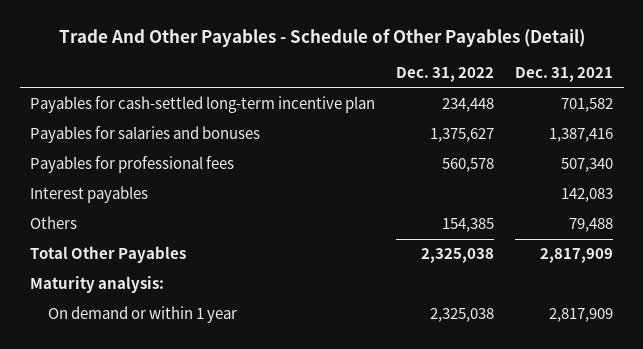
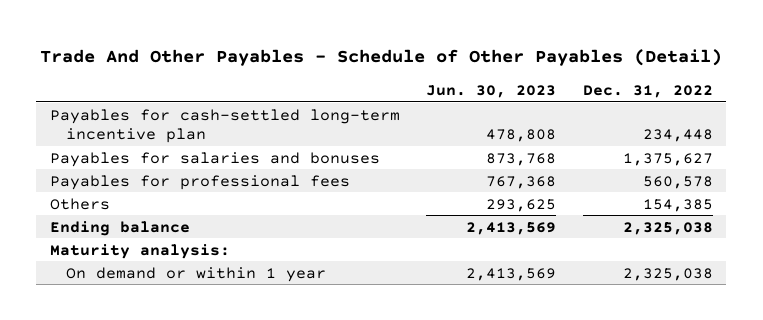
[515,67,614,83] Dec. 31, 2021 -> none
none -> [426,84,557,98] Jun. 30, 2023
[30,186,149,204] Interest payables -> none
[30,246,187,264] Total Other Payables -> [49,220,190,236] Ending balance

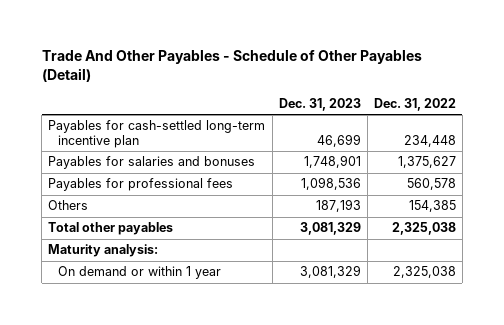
[426,84,557,98] Jun. 30, 2023 -> none
none -> [278,97,361,111] Dec. 31, 2023
[49,220,190,236] Ending balance -> [48,222,174,236] Total other payables

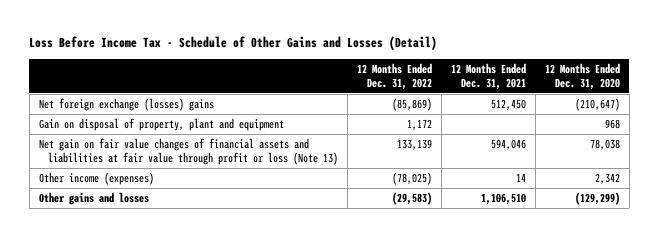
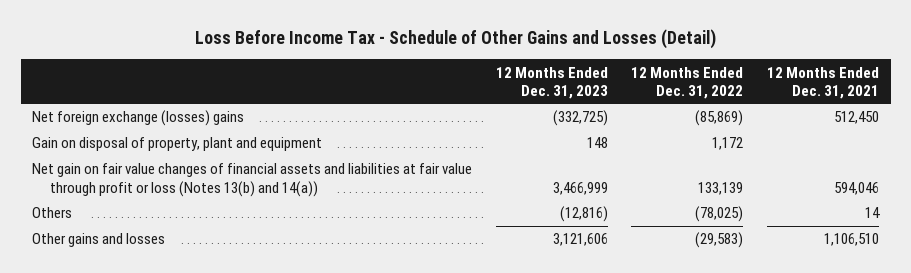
[544,62,620,90] 12 Months Ended Dec. 31, 2020 -> none
none -> [495,66,608,99] 12 Months Ended Dec. 31, 2023
[38,137,338,166] Net gain on fair value changes of financial assets and liabilities at fair value through profit or loss (Note 13) -> [32,163,473,197] Net gain on fair value changes of financial assets and liabilities at fair value through profit or loss (Notes 13(b) and 14(a))
[38,171,154,185] Other income (expenses) -> [32,207,73,219] Others

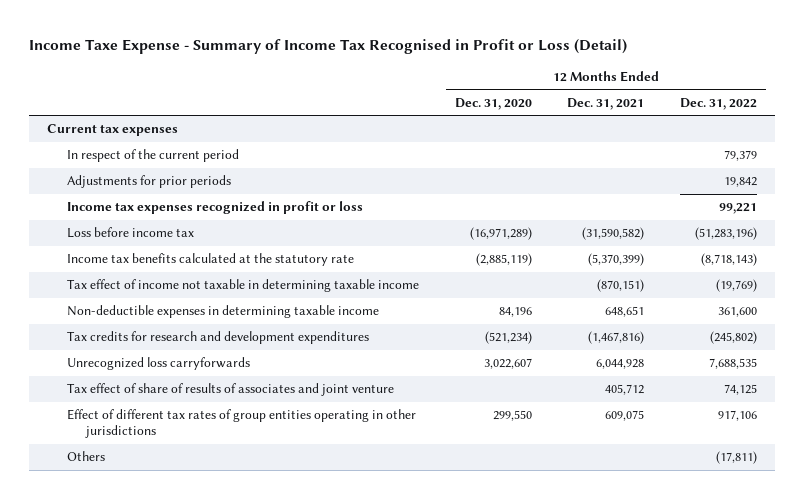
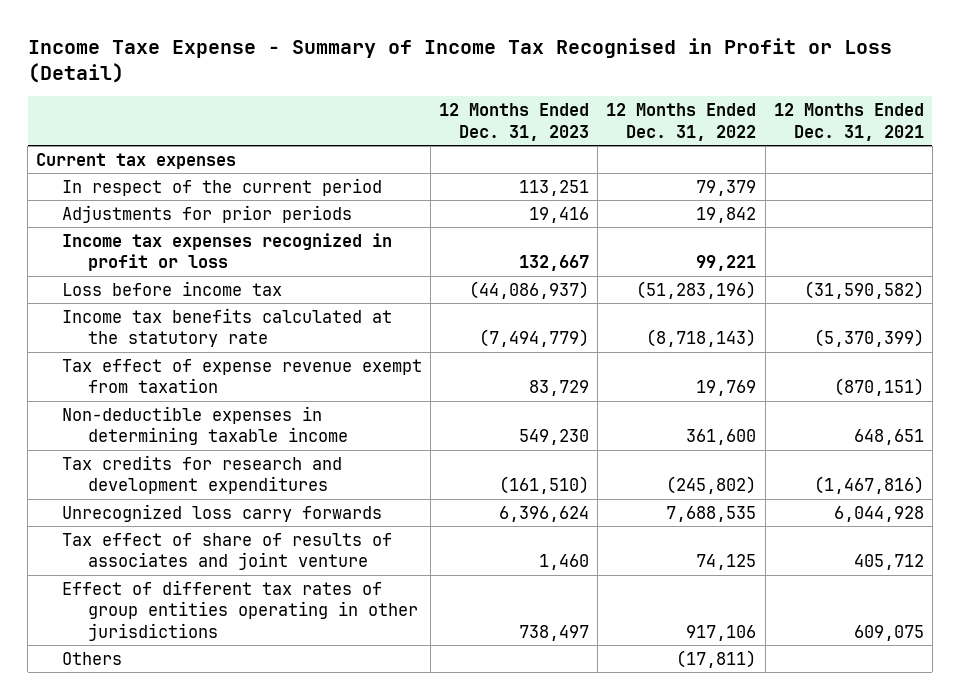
[454,97,532,110] Dec. 31, 2020 -> none
none -> [439,103,590,141] 12 Months Ended Dec. 31, 2023
[66,279,419,293] Tax effect of income not taxable in determining taxable income -> none
none -> [62,358,423,394] Tax effect of expense revenue exempt from taxation
[66,357,250,371] Unrecognized loss carryforwards -> [62,503,383,522] Unrecognized loss carry forwards

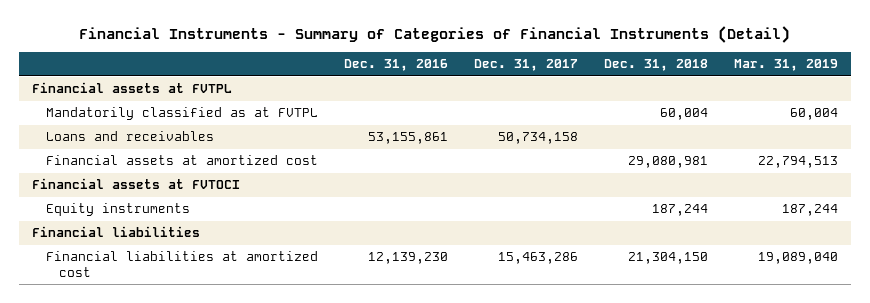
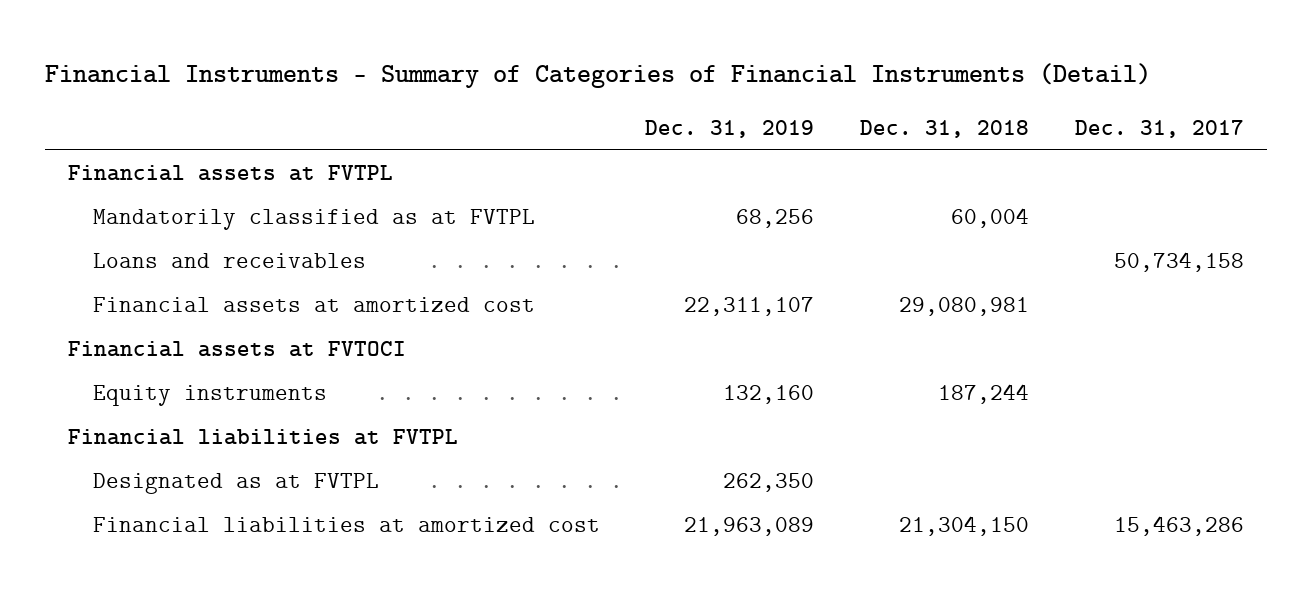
[343,59,448,72] Dec. 31, 2016 -> none
[733,59,838,72] Mar. 31, 2019 -> none
none -> [645,119,815,138] Dec. 31, 2019
[32,226,201,238] Financial liabilities -> [67,429,458,446] Financial liabilities at FVTPL
none -> [92,473,379,495] Designated as at FVTPL

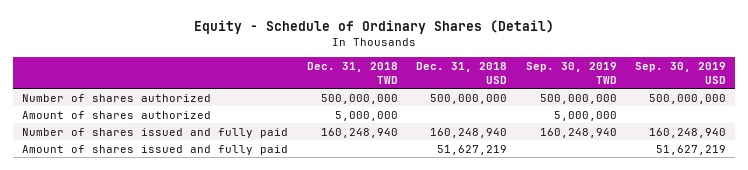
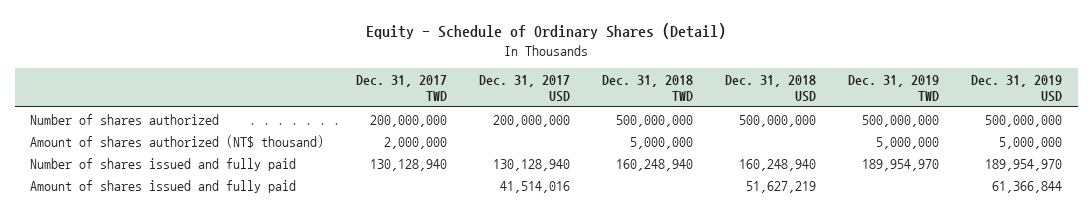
[525,61,617,84] Sep. 30, 2019 TWD -> none
[634,61,726,84] Sep. 30, 2019 USD -> none
none -> [356,74,448,101] Dec. 31, 2017 TWD
none -> [479,74,571,102] Dec. 31, 2017 USD
none -> [847,74,939,101] Dec. 31, 2019 TWD
none -> [970,74,1062,102] Dec. 31, 2019 USD
[22,110,212,119] Amount of shares authorized -> [30,134,325,148] Amount of shares authorized (NT$ thousand)

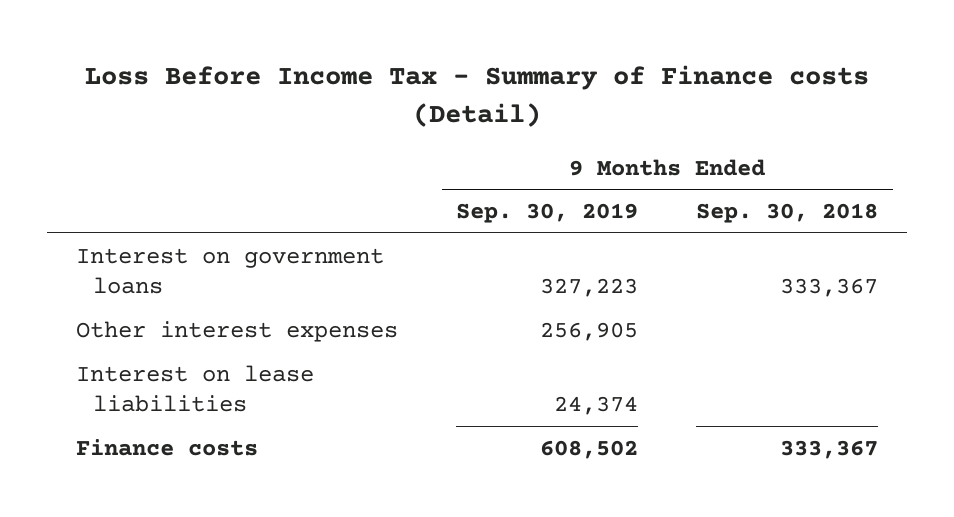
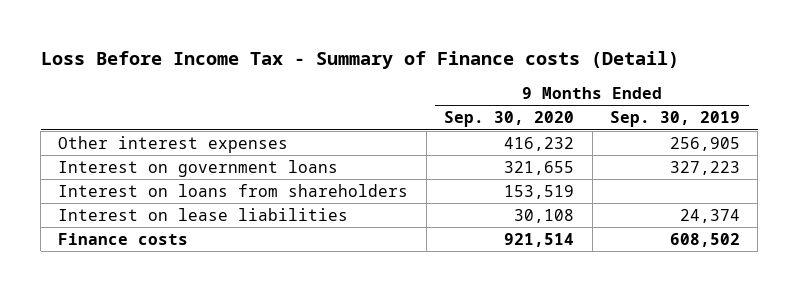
[696,203,879,224] Sep. 30, 2018 -> none
none -> [444,111,575,128] Sep. 30, 2020
[76,247,385,294] Interest on government loans -> [58,159,339,177] Interest on government loans
none -> [58,183,409,197] Interest on loans from shareholders

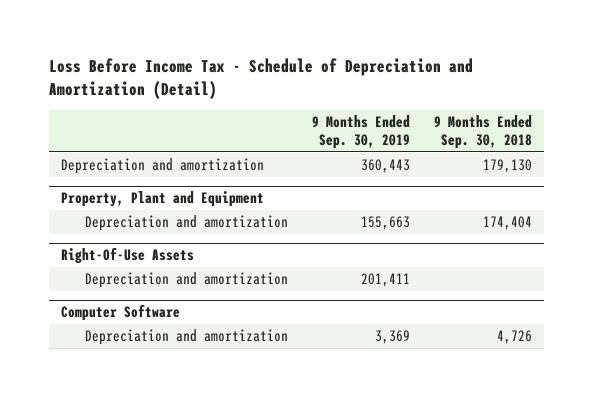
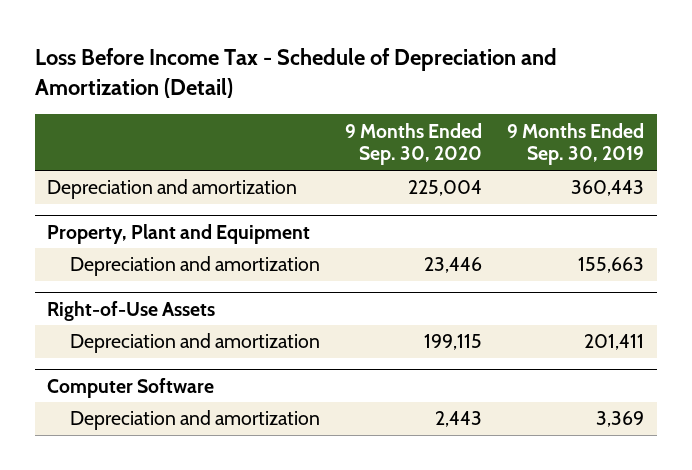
[433,114,532,149] 9 Months Ended Sep. 30, 2018 -> none
none -> [345,122,483,166] 9 Months Ended Sep. 30, 2020
[61,247,195,265] Right-Of-Use Assets -> [47,300,216,321] Right-of-Use Assets

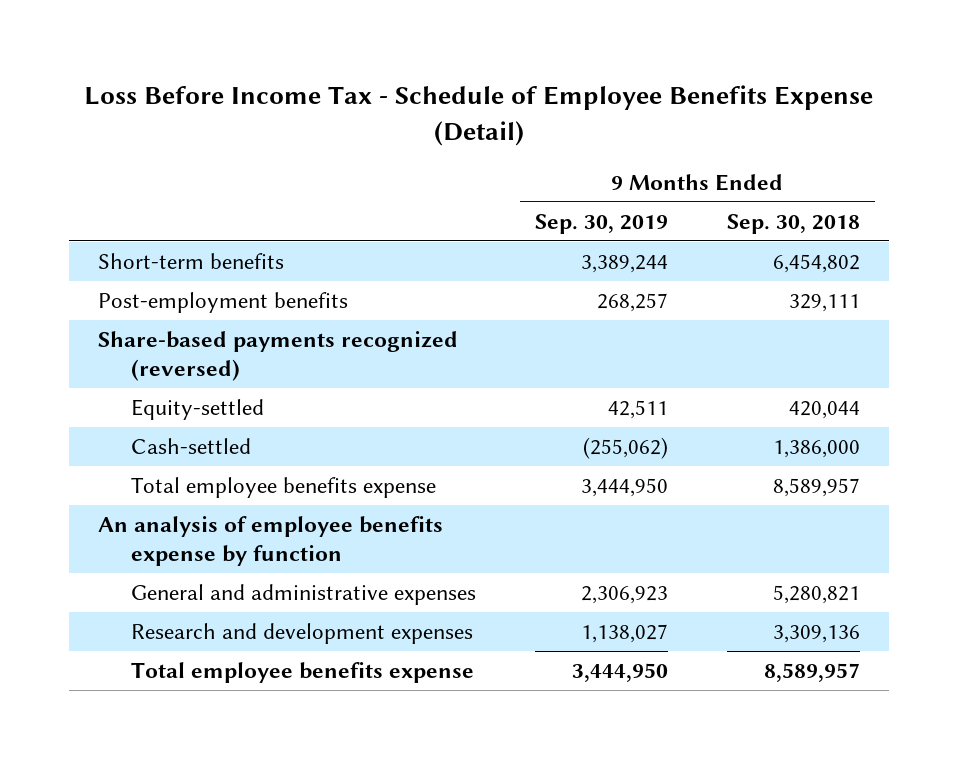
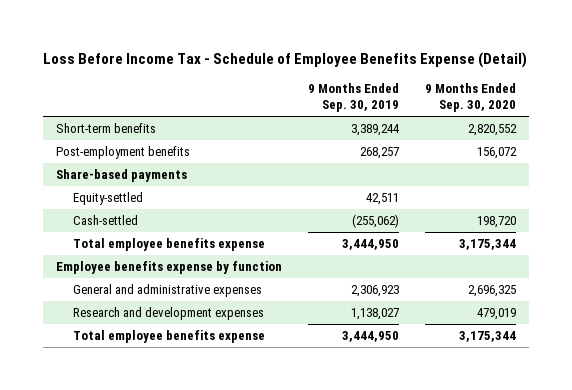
[726,213,860,234] Sep. 30, 2018 -> none
none -> [424,83,516,113] 9 Months Ended Sep. 30, 2020
[98,330,459,381] Share-based payments recognized (reversed) -> [55,169,187,183] Share-based payments
[98,515,444,566] An analysis of employee benefits expense by function -> [55,261,282,275] Employee benefits expense by function

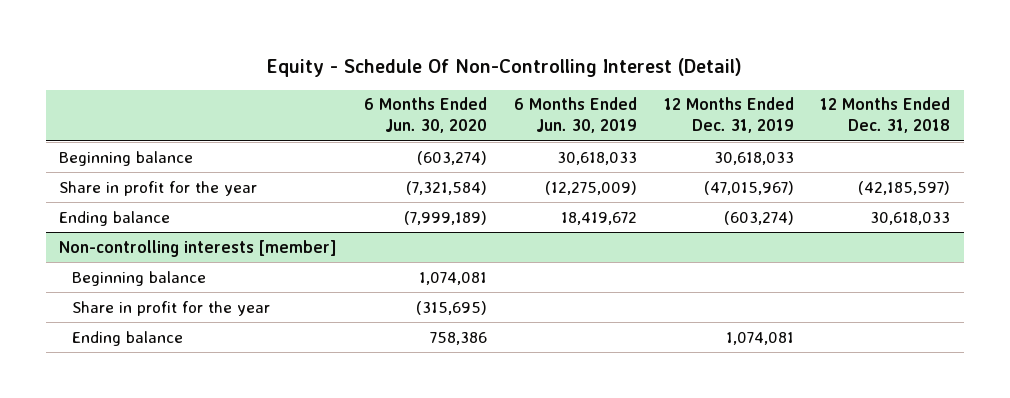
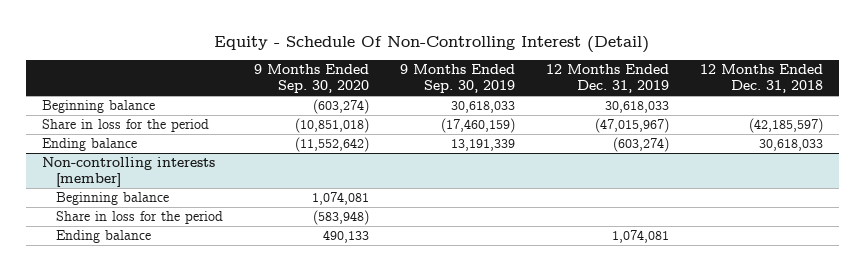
[364,97,488,134] 6 Months Ended Jun. 30, 2020 -> none
[513,97,637,134] 6 Months Ended Jun. 30, 2019 -> none
none -> [254,64,370,94] 9 Months Ended Sep. 30, 2020
none -> [400,64,516,94] 9 Months Ended Sep. 30, 2019
[59,180,258,196] Share in profit for the year -> [41,119,209,133] Share in loss for the period
[72,300,271,316] Share in profit for the year -> [56,211,224,225] Share in loss for the period

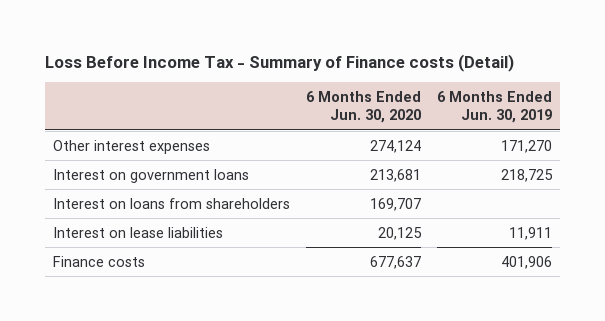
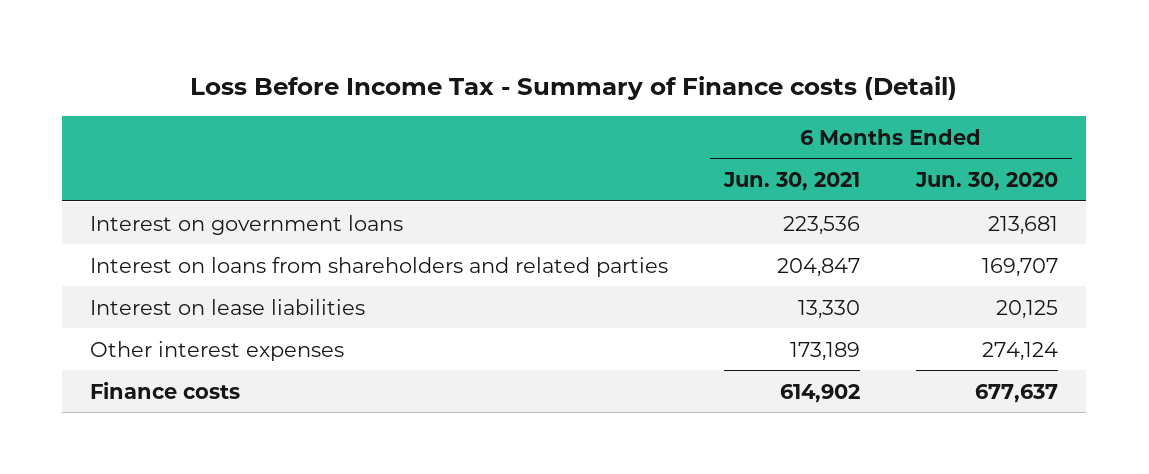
[436,91,552,124] 6 Months Ended Jun. 30, 2019 -> none
none -> [723,172,861,192] Jun. 30, 2021
[53,197,291,209] Interest on loans from shareholders -> [90,256,669,277] Interest on loans from shareholders and related parties
[53,139,211,154] Other interest expenses -> [90,340,345,361] Other interest expenses

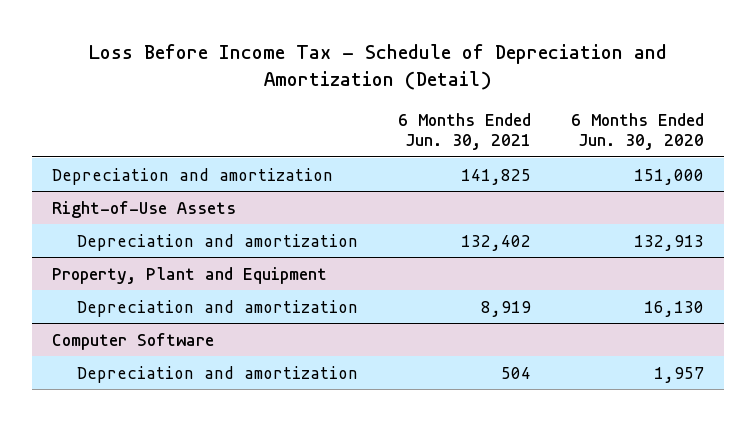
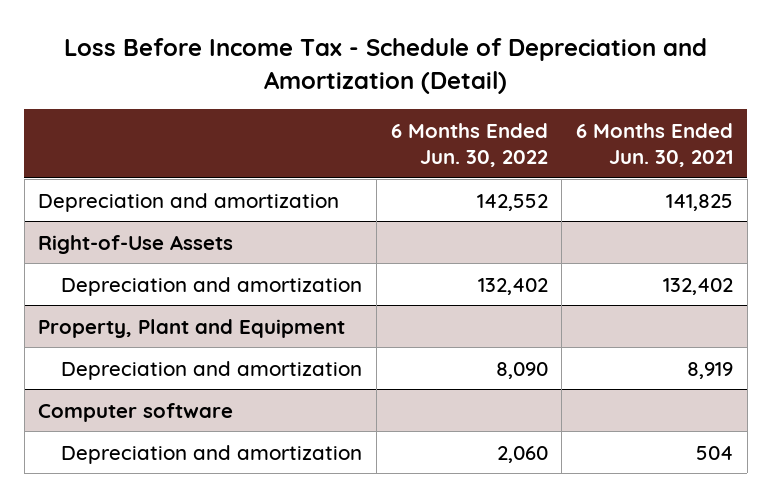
[570,113,704,151] 6 Months Ended Jun. 30, 2020 -> none
none -> [390,122,548,167] 6 Months Ended Jun. 30, 2022
[51,332,214,350] Computer Software -> [38,402,234,422] Computer software

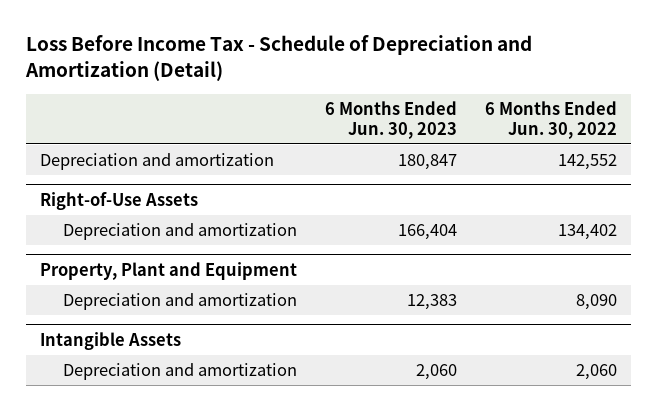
[576,122,734,167] 6 Months Ended Jun. 30, 2021 -> none
none -> [325,100,458,139] 6 Months Ended Jun. 30, 2023
[477,277,548,295] 132,402 -> [558,224,618,241] 134,402
[38,402,234,422] Computer software -> none
none -> [39,332,181,351] Intangible Assets

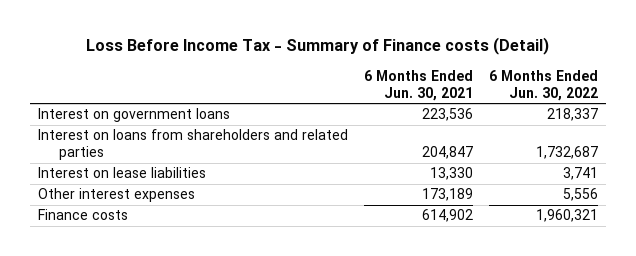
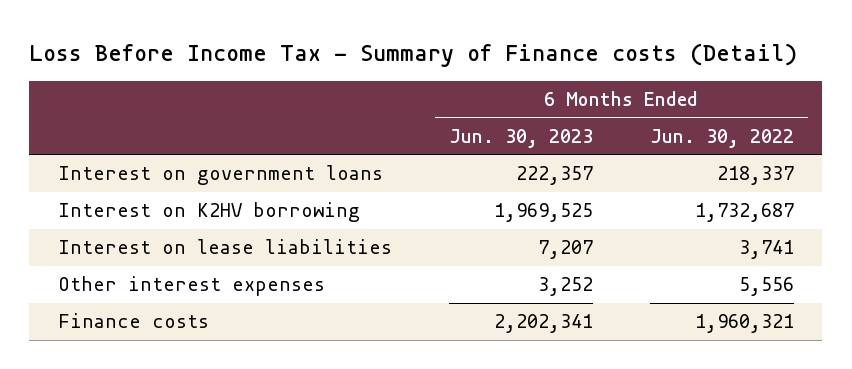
[363,69,473,101] 6 Months Ended Jun. 30, 2021 -> none
none -> [448,128,593,148] Jun. 30, 2023
[37,129,348,161] Interest on loans from shareholders and related parties -> [57,202,360,223] Interest on K2HV borrowing

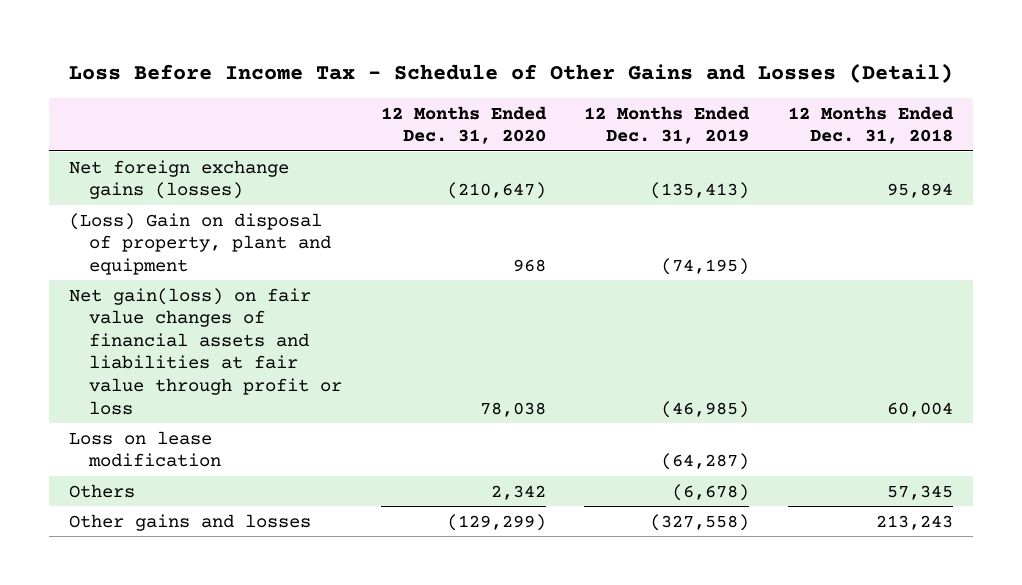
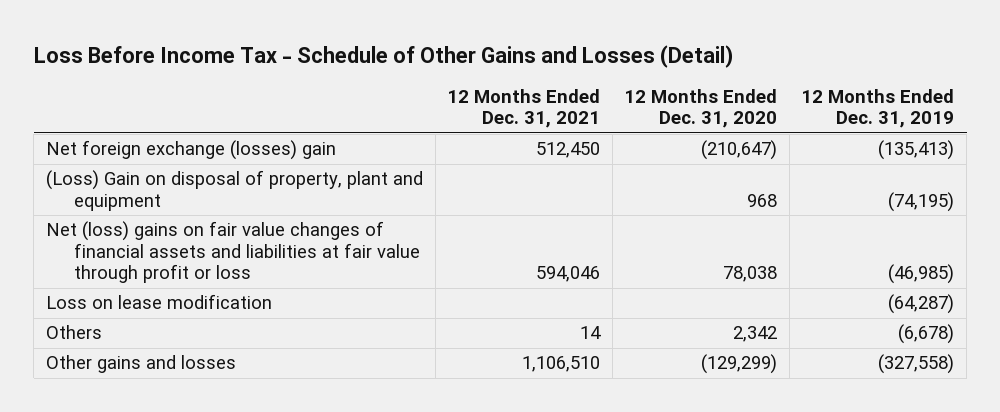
[788,105,955,145] 12 Months Ended Dec. 31, 2018 -> none
none -> [447,88,601,129] 12 Months Ended Dec. 31, 2021
[68,159,289,200] Net foreign exchange gains (losses) -> [45,140,336,161] Net foreign exchange (losses) gain
[68,287,342,415] Net gain(loss) on fair value changes of financial assets and liabilities at fair value through profit or loss -> [45,221,420,284] Net (loss) gains on fair value changes of financial assets and liabilities at fair value through profit or loss

